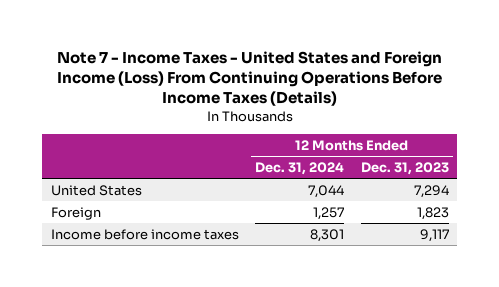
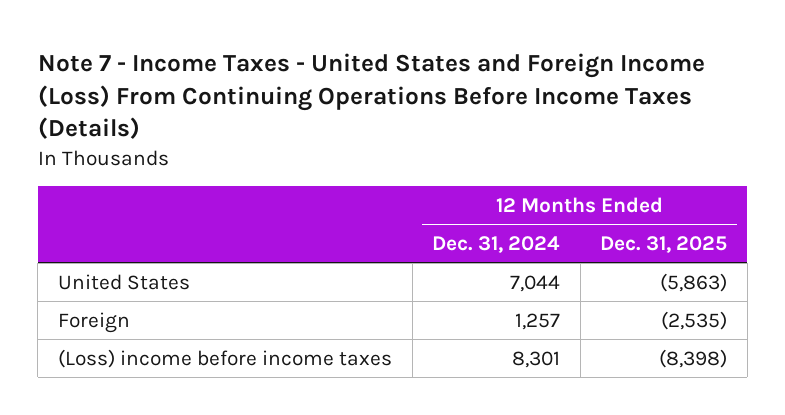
[360,161,449,175] Dec. 31, 2023 -> none
none -> [600,235,728,253] Dec. 31, 2025
[50,228,239,240] Income before income taxes -> [57,348,392,368] (Loss) income before income taxes

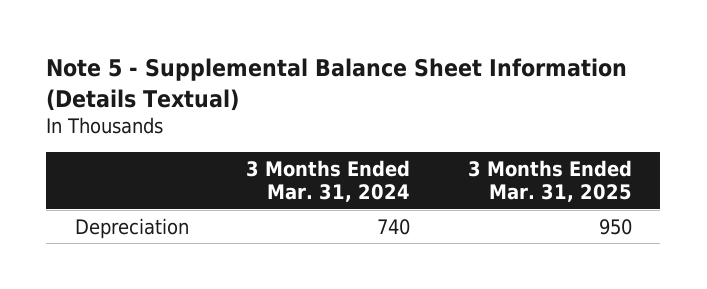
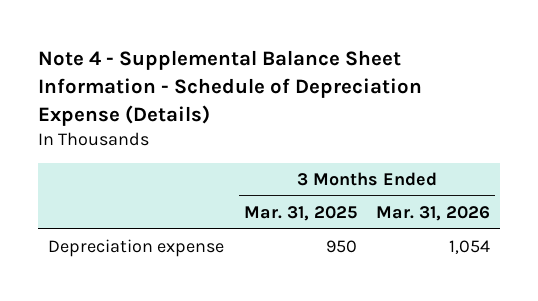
[46,58,628,111] Note 5 - Supplemental Balance Sheet Information (Details Textual) -> [37,50,422,126] Note 4 - Supplemental Balance Sheet Information - Schedule of Depreciation Expense (Details)
[246,159,411,203] 3 Months Ended Mar. 31, 2024 -> none
none -> [376,206,491,222] Mar. 31, 2026
[74,217,189,239] Depreciation -> [47,239,224,258] Depreciation expense

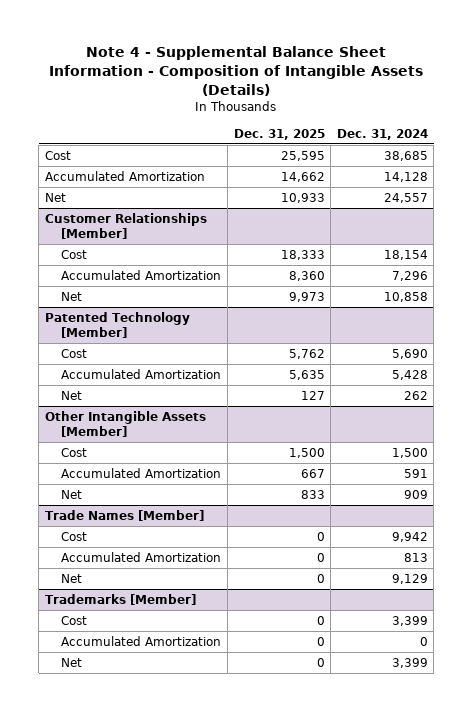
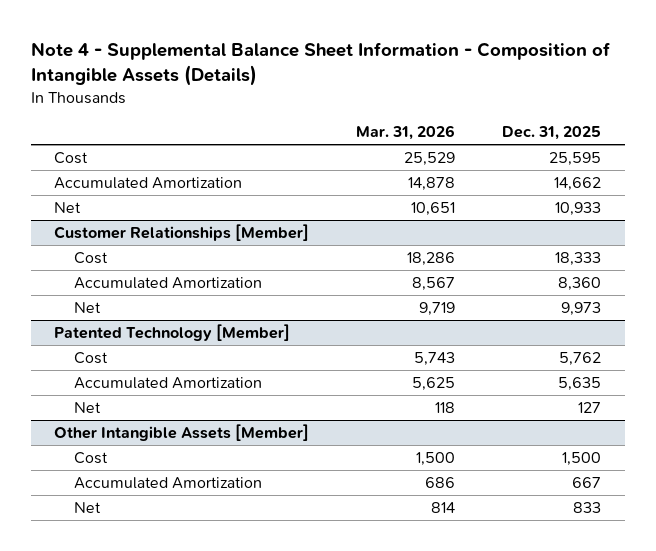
[336,128,428,140] Dec. 31, 2024 -> none
none -> [356,124,456,140] Mar. 31, 2026
[44,509,204,521] Trade Names [Member] -> none
[61,531,88,541] Cost -> none
[61,551,222,562] Accumulated Amortization -> none
[61,573,83,583] Net -> none
[44,593,196,605] Trademarks [Member] -> none
[61,615,88,625] Cost -> none
[61,635,222,646] Accumulated Amortization -> none
[61,657,83,667] Net -> none

